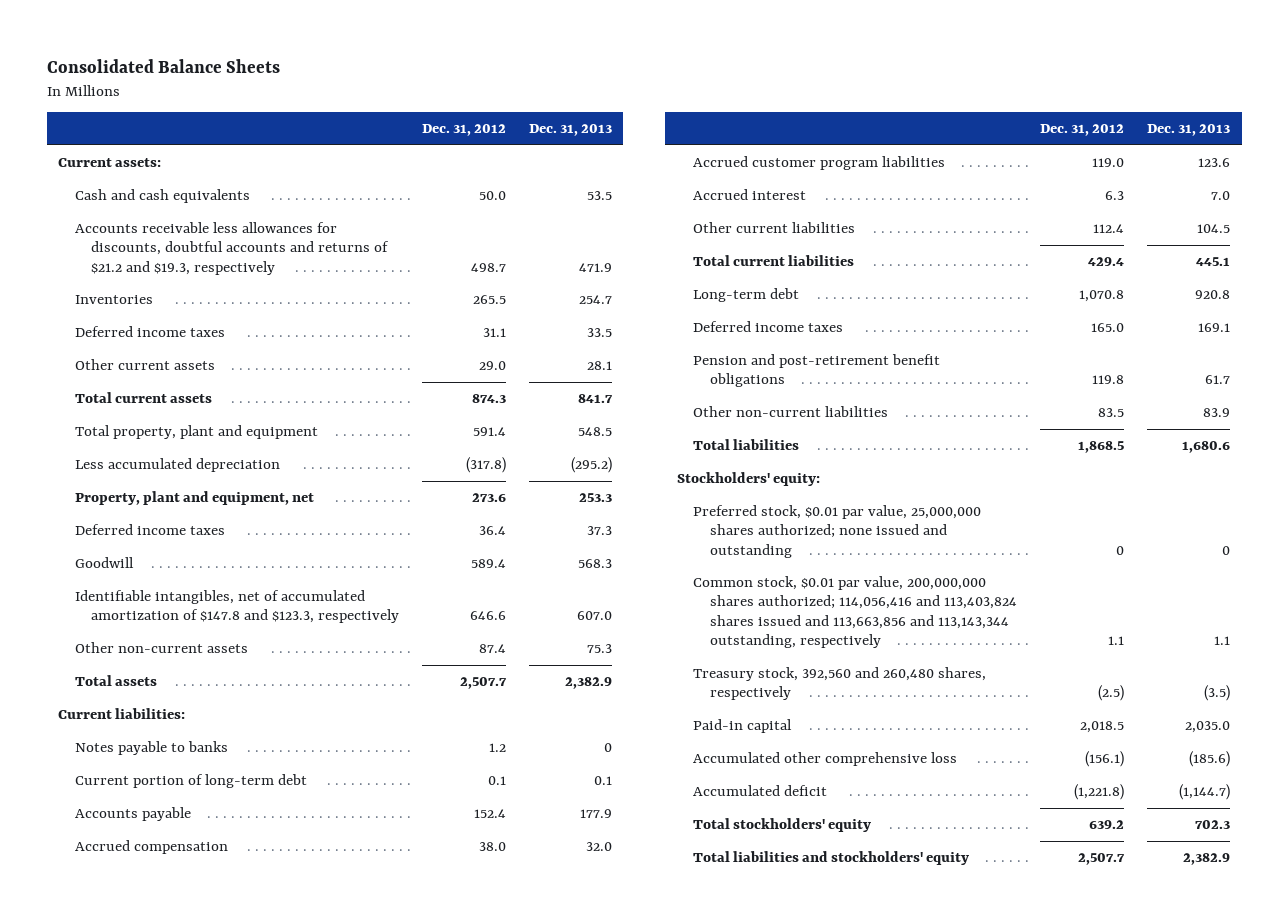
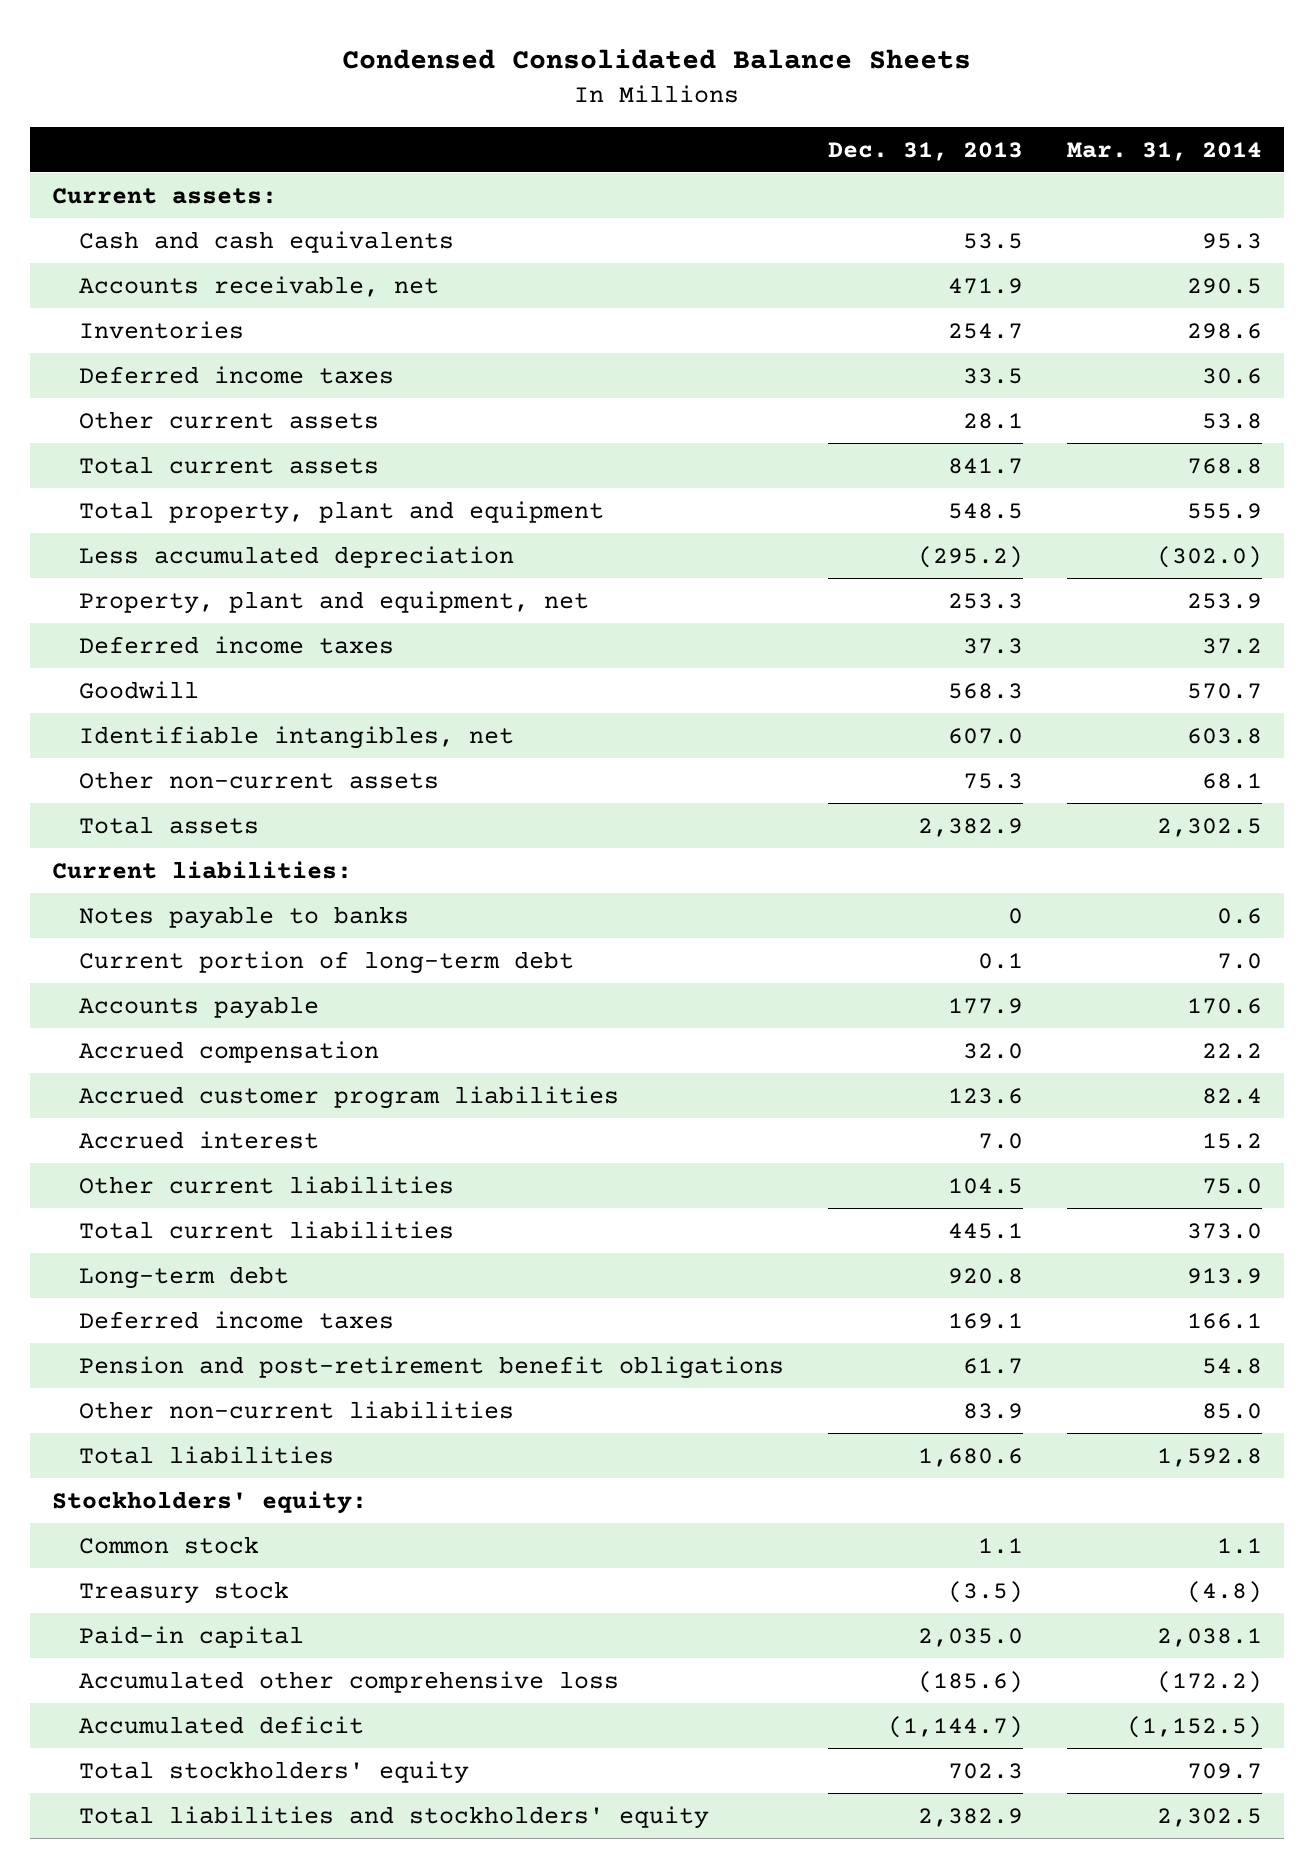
[46,58,280,73] Consolidated Balance Sheets -> [342,49,972,70] Condensed Consolidated Balance Sheets
[422,124,507,137] Dec. 31, 2012 -> none
none -> [1067,141,1263,161] Mar. 31, 2014
[74,222,390,275] Accounts receivable less allowances for discounts, doubtful accounts and returns of $21.2 and $19.3, respectively -> [78,275,439,297] Accounts receivable, net
[74,590,400,624] Identifiable intangibles, net of accumulated amortization of $147.8 and $123.3, respectively -> [78,725,514,749] Identifiable intangibles, net
[693,505,982,558] Preferred stock, $0.01 par value, 25,000,000 shares authorized; none issued and outstanding -> none
[693,576,1017,649] Common stock, $0.01 par value, 200,000,000 shares authorized; 114,056,416 and 113,403,824 shares issued and 113,663,856 and 113,143,344 outstanding, respectively -> [78,1535,259,1554] Common stock
[693,667,987,701] Treasury stock, 392,560 and 260,480 shares, respectively -> [78,1580,289,1604] Treasury stock

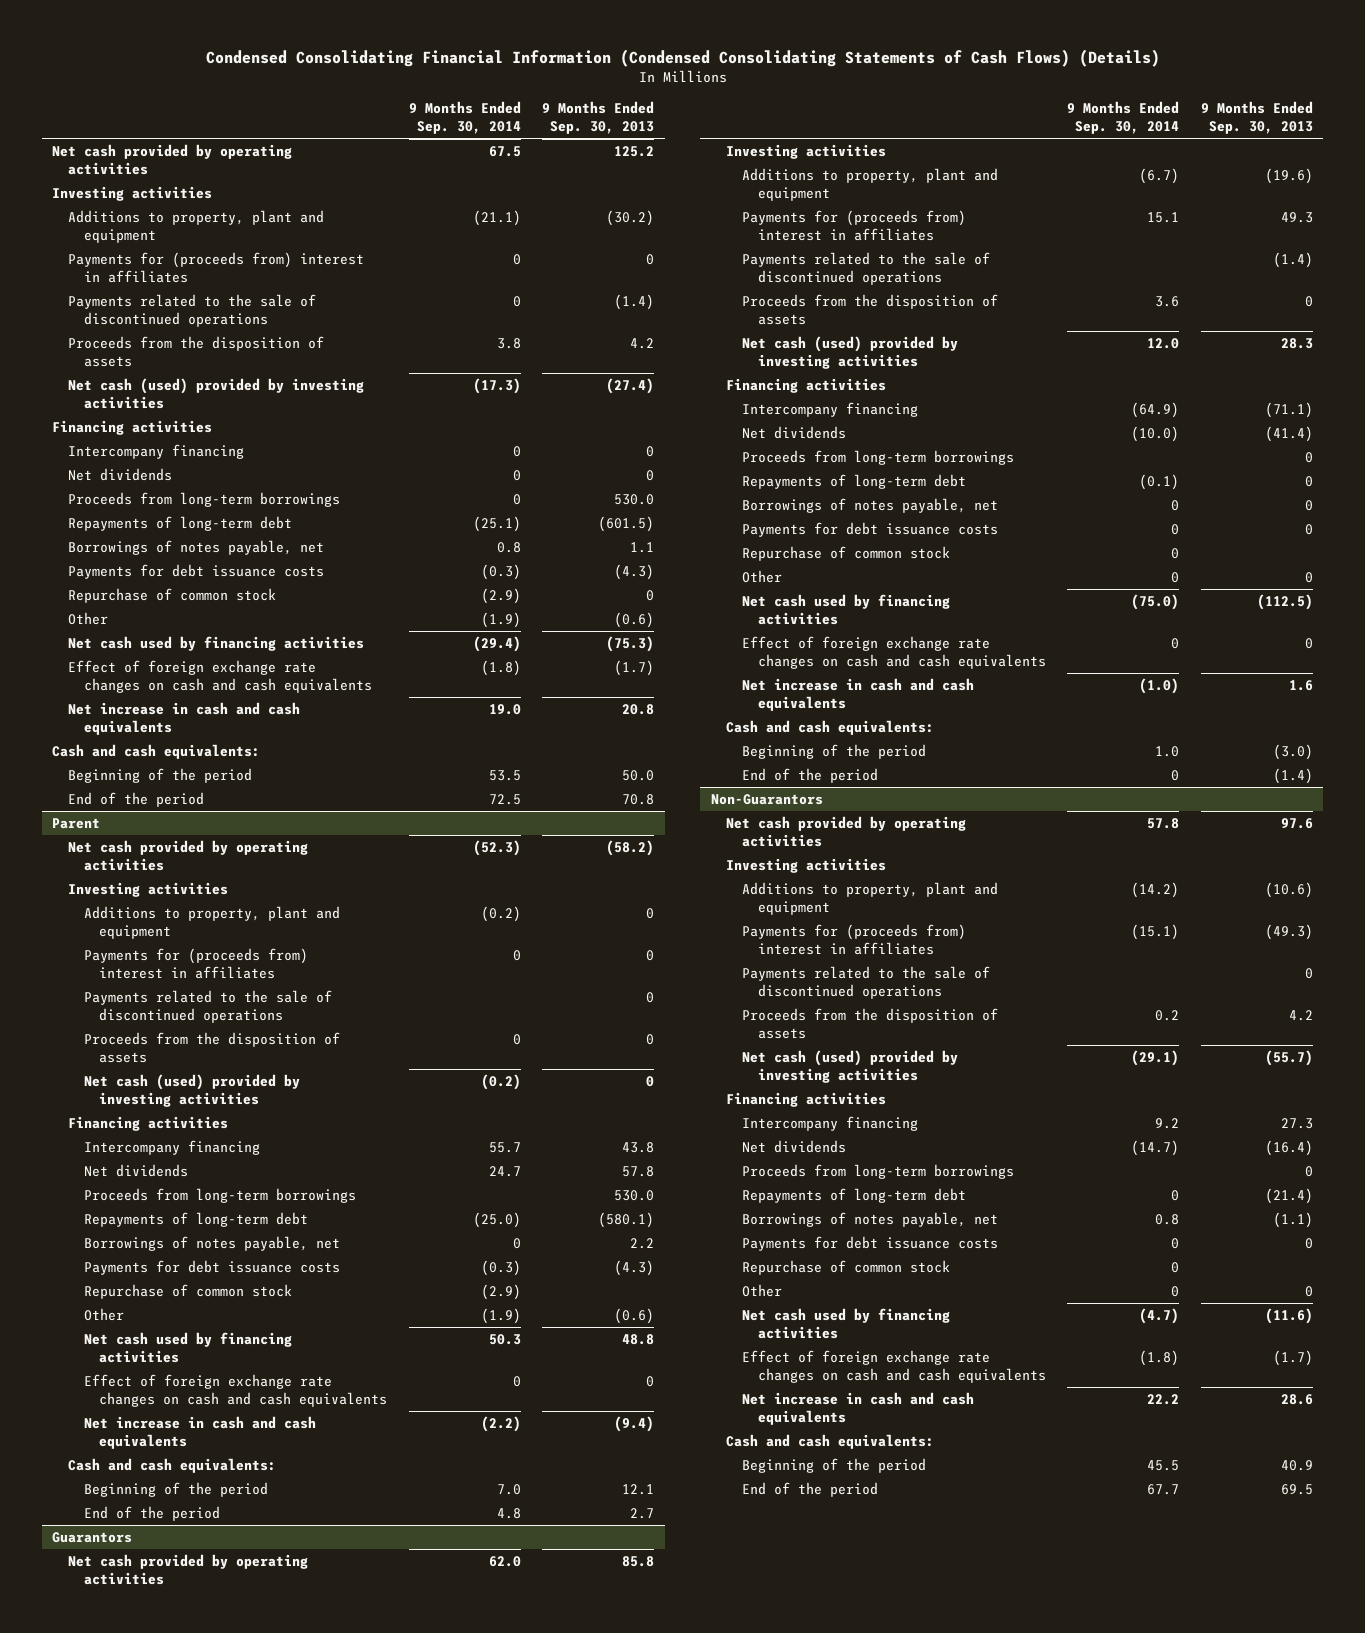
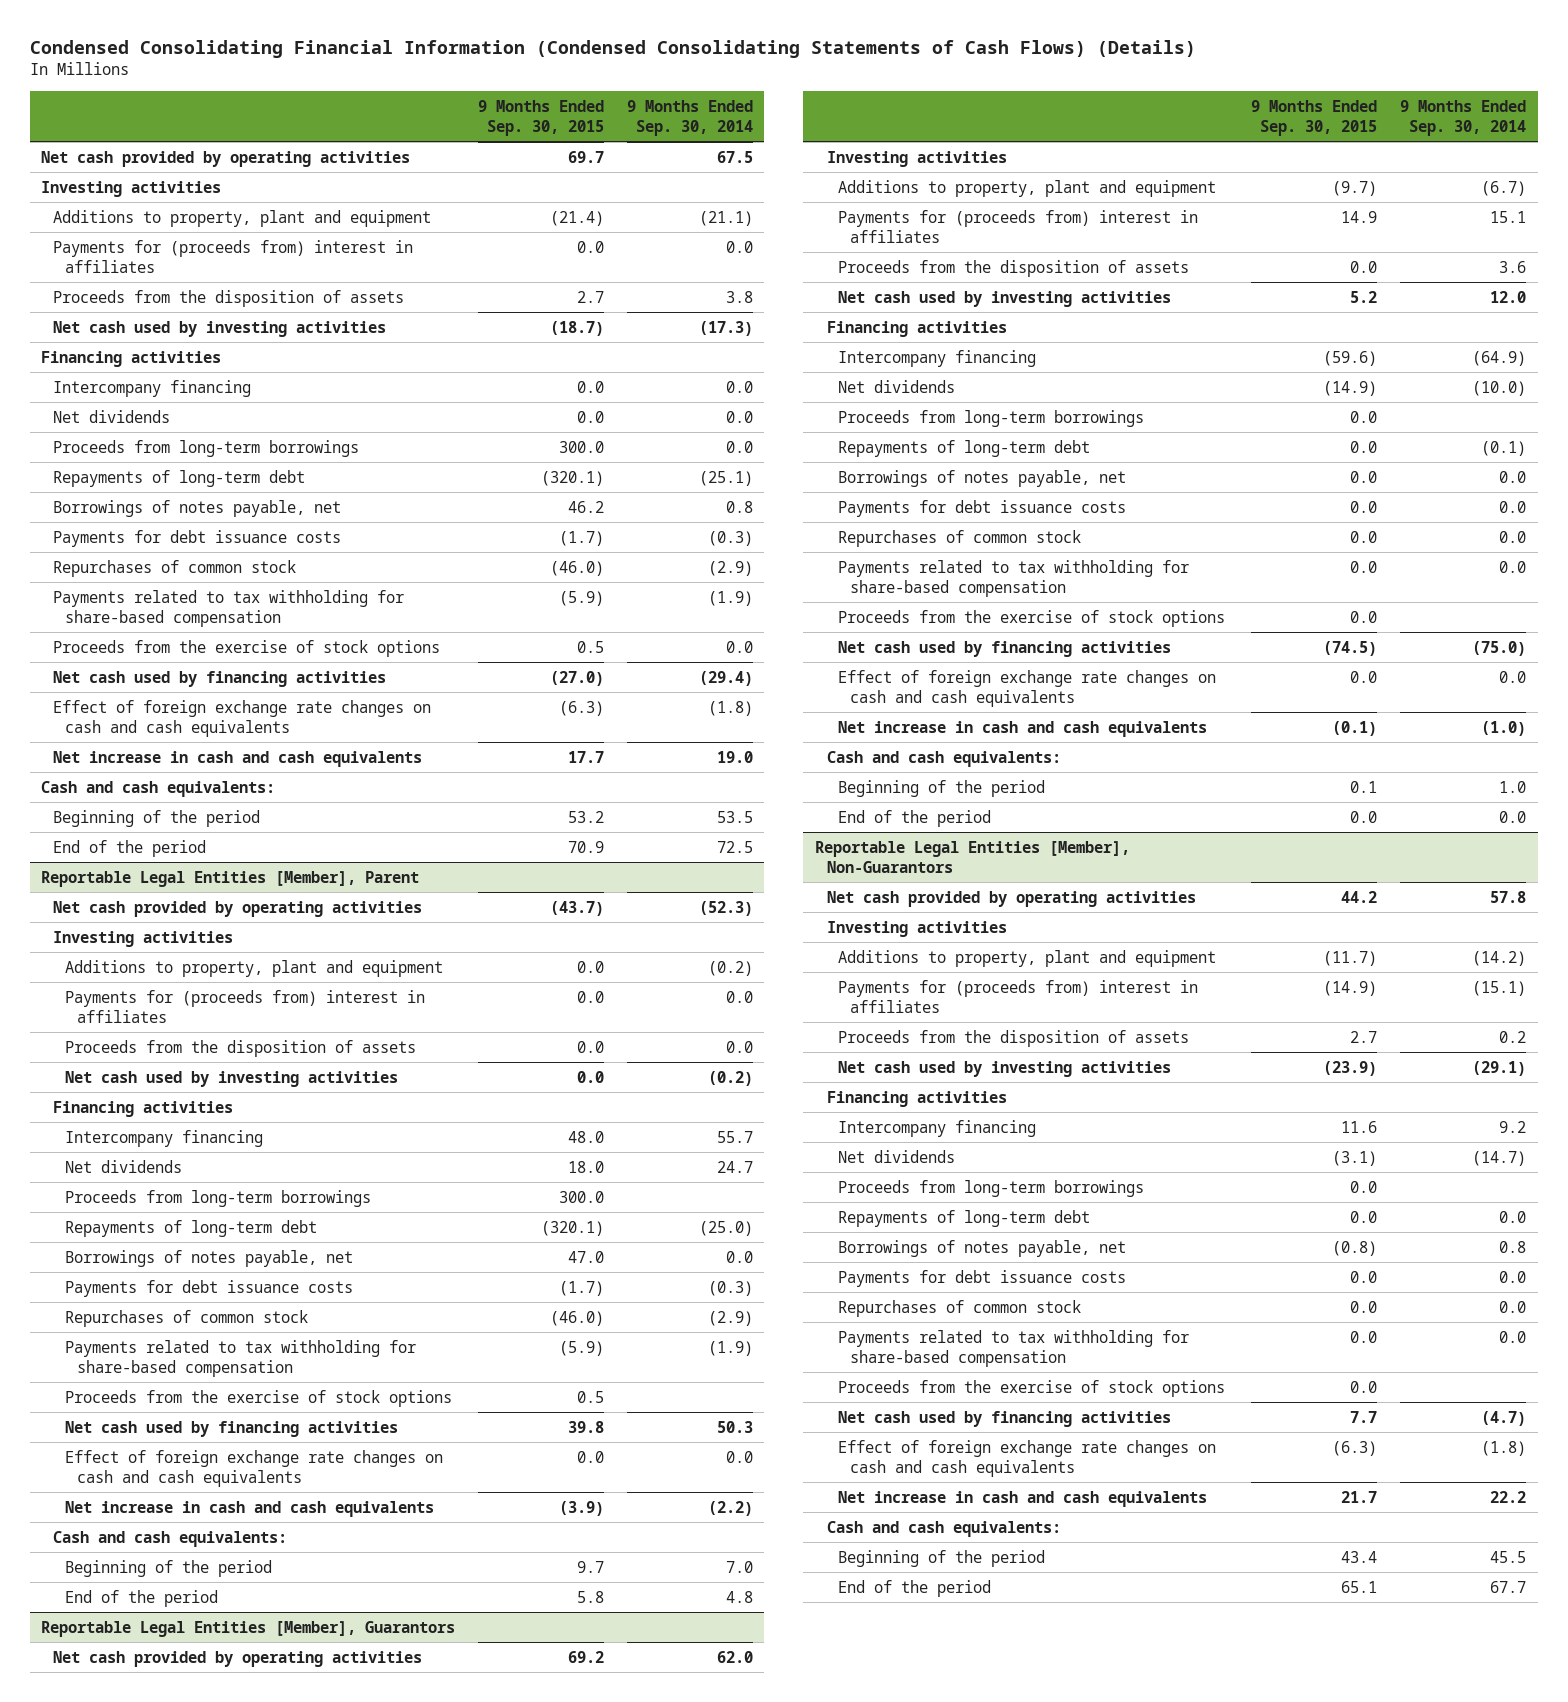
[542,101,655,134] 9 Months Ended Sep. 30, 2013 -> none
none -> [478,99,605,136] 9 Months Ended Sep. 30, 2015
[67,294,316,327] Payments related to the sale of discontinued operations -> none
[512,254,521,266] 0 -> [725,240,753,253] 0.0
[67,378,364,409] Net cash (used) provided by investing activities -> [53,320,387,337] Net cash used by investing activities
[512,446,521,458] 0 -> [725,380,753,393] 0.0
[512,470,521,482] 0 -> [725,410,753,423] 0.0
[512,494,521,506] 0 -> [725,440,753,453] 0.0
[67,612,108,626] Other -> none
[67,588,276,604] Repurchase of common stock -> [53,559,297,577] Repurchases of common stock
none -> [53,589,405,627] Payments related to tax withholding for share-based compensation
none -> [53,639,441,657] Proceeds from the exercise of stock options
[52,818,101,830] Parent -> none
none -> [41,870,420,887] Reportable Legal Entities [Member], Parent
[83,990,332,1023] Payments related to the sale of discontinued operations -> none
[512,950,521,962] 0 -> [725,990,753,1003] 0.0
[512,1034,521,1046] 0 -> [725,1040,753,1053] 0.0
[83,1074,300,1107] Net cash (used) provided by investing activities -> [65,1070,399,1087] Net cash used by investing activities
[512,1238,521,1250] 0 -> [725,1250,753,1263] 0.0
[83,1308,124,1322] Other -> none
[83,1284,292,1300] Repurchase of common stock -> [65,1309,309,1327] Repurchases of common stock
none -> [65,1339,417,1377] Payments related to tax withholding for share-based compensation
none -> [65,1389,453,1407] Proceeds from the exercise of stock options
[512,1376,521,1388] 0 -> [725,1450,753,1463] 0.0
[52,1532,133,1544] Guarantors -> none
none -> [41,1620,456,1637] Reportable Legal Entities [Member], Guarantors
[742,252,991,285] Payments related to the sale of discontinued operations -> none
[742,336,959,369] Net cash (used) provided by investing activities -> [838,290,1172,307] Net cash used by investing activities
[742,570,783,584] Other -> none
[1171,500,1180,512] 0 -> [1499,470,1527,483] 0.0
[1171,524,1180,536] 0 -> [1499,500,1527,513] 0.0
[742,546,951,562] Repurchase of common stock -> [838,529,1082,547] Repurchases of common stock
[1171,548,1180,560] 0 -> [1499,530,1527,543] 0.0
none -> [838,559,1190,597] Payments related to tax withholding for share-based compensation
none -> [838,609,1226,627] Proceeds from the exercise of stock options
[1171,638,1180,650] 0 -> [1499,670,1527,683] 0.0
[710,794,823,806] Non-Guarantors -> none
[1171,770,1180,782] 0 -> [1499,810,1527,823] 0.0
none -> [814,840,1130,873] Reportable Legal Entities [Member], Non-Guarantors
[742,966,991,999] Payments related to the sale of discontinued operations -> none
[742,1050,959,1083] Net cash (used) provided by investing activities -> [838,1060,1172,1077] Net cash used by investing activities
[1171,1190,1180,1202] 0 -> [1499,1210,1527,1223] 0.0
[742,1284,783,1298] Other -> none
[1171,1238,1180,1250] 0 -> [1499,1270,1527,1283] 0.0
[742,1260,951,1276] Repurchase of common stock -> [838,1299,1082,1317] Repurchases of common stock
[1171,1262,1180,1274] 0 -> [1499,1300,1527,1313] 0.0
none -> [838,1329,1190,1367] Payments related to tax withholding for share-based compensation
none -> [838,1379,1226,1397] Proceeds from the exercise of stock options

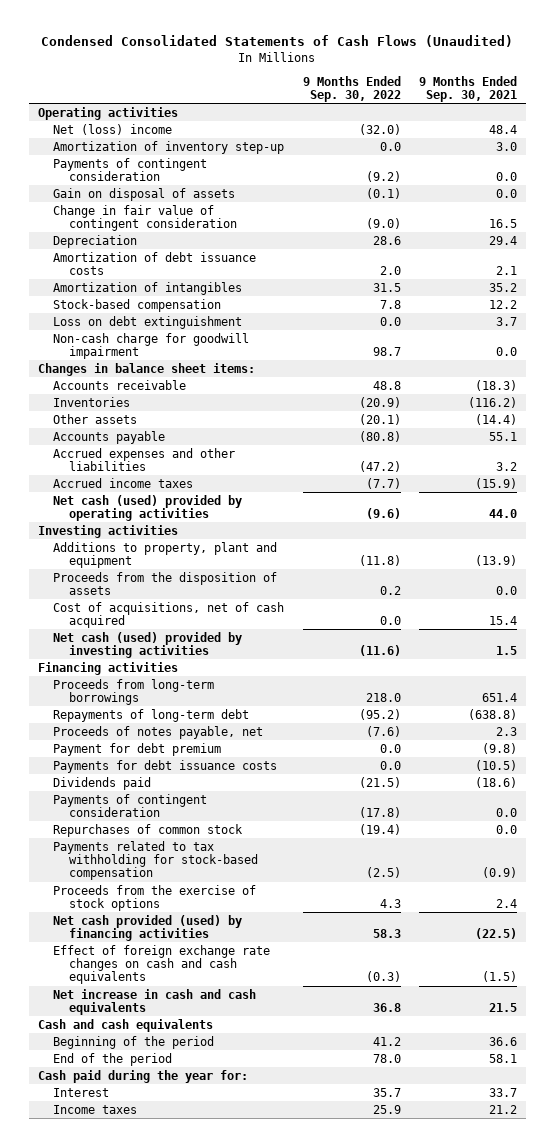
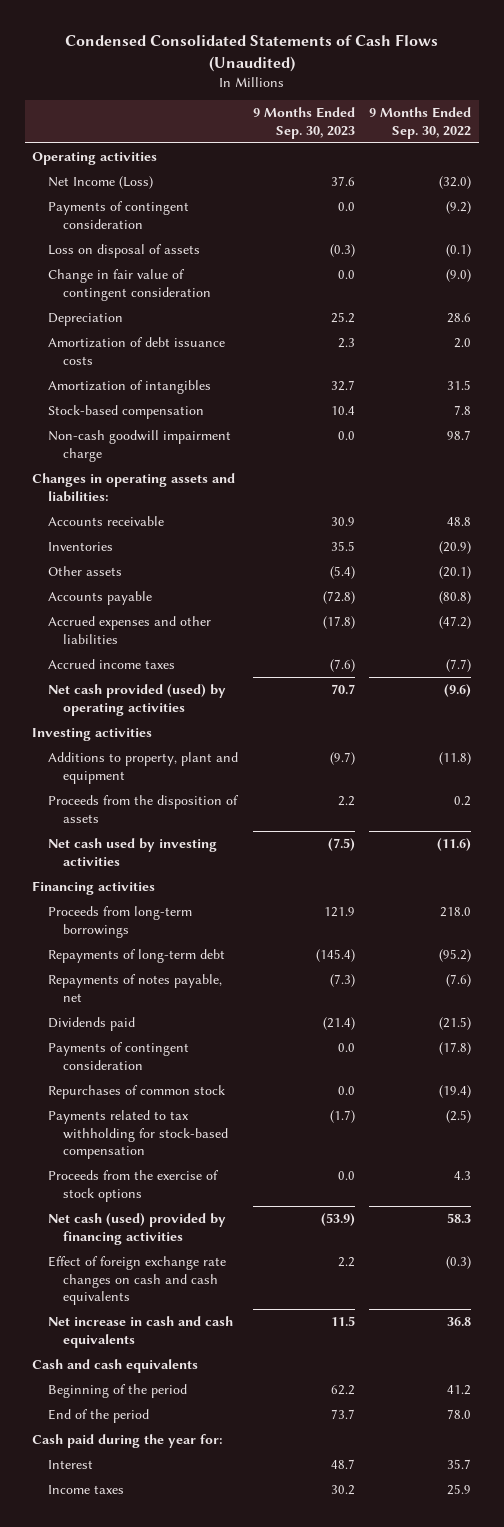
[418,75,517,103] 9 Months Ended Sep. 30, 2021 -> none
none -> [252,107,355,139] 9 Months Ended Sep. 30, 2023
[53,140,285,154] Amortization of inventory step-up -> none
[53,123,173,135] Net (loss) income -> [47,175,153,189] Net Income (Loss)
[53,187,236,201] Gain on disposal of assets -> [47,243,200,258] Loss on disposal of assets
[53,315,243,329] Loss on debt extinguishment -> none
[53,332,250,360] Non-cash charge for goodwill impairment -> [47,429,231,462] Non-cash goodwill impairment charge
[37,362,255,376] Changes in balance sheet items: -> [32,472,236,502] Changes in operating assets and liabilities:
[53,494,243,522] Net cash (used) provided by operating activities -> [47,683,226,716] Net cash provided (used) by operating activities
[53,601,285,629] Cost of acquisitions, net of cash acquired -> none
[53,631,243,659] Net cash (used) provided by investing activities -> [47,837,217,866] Net cash used by investing activities
[53,742,222,756] Payment for debt premium -> none
[53,759,278,773] Payments for debt issuance costs -> none
[53,725,264,739] Proceeds of notes payable, net -> [47,973,222,1002] Repayments of notes payable, net
[53,914,243,942] Net cash provided (used) by financing activities -> [47,1212,226,1245] Net cash (used) provided by financing activities

